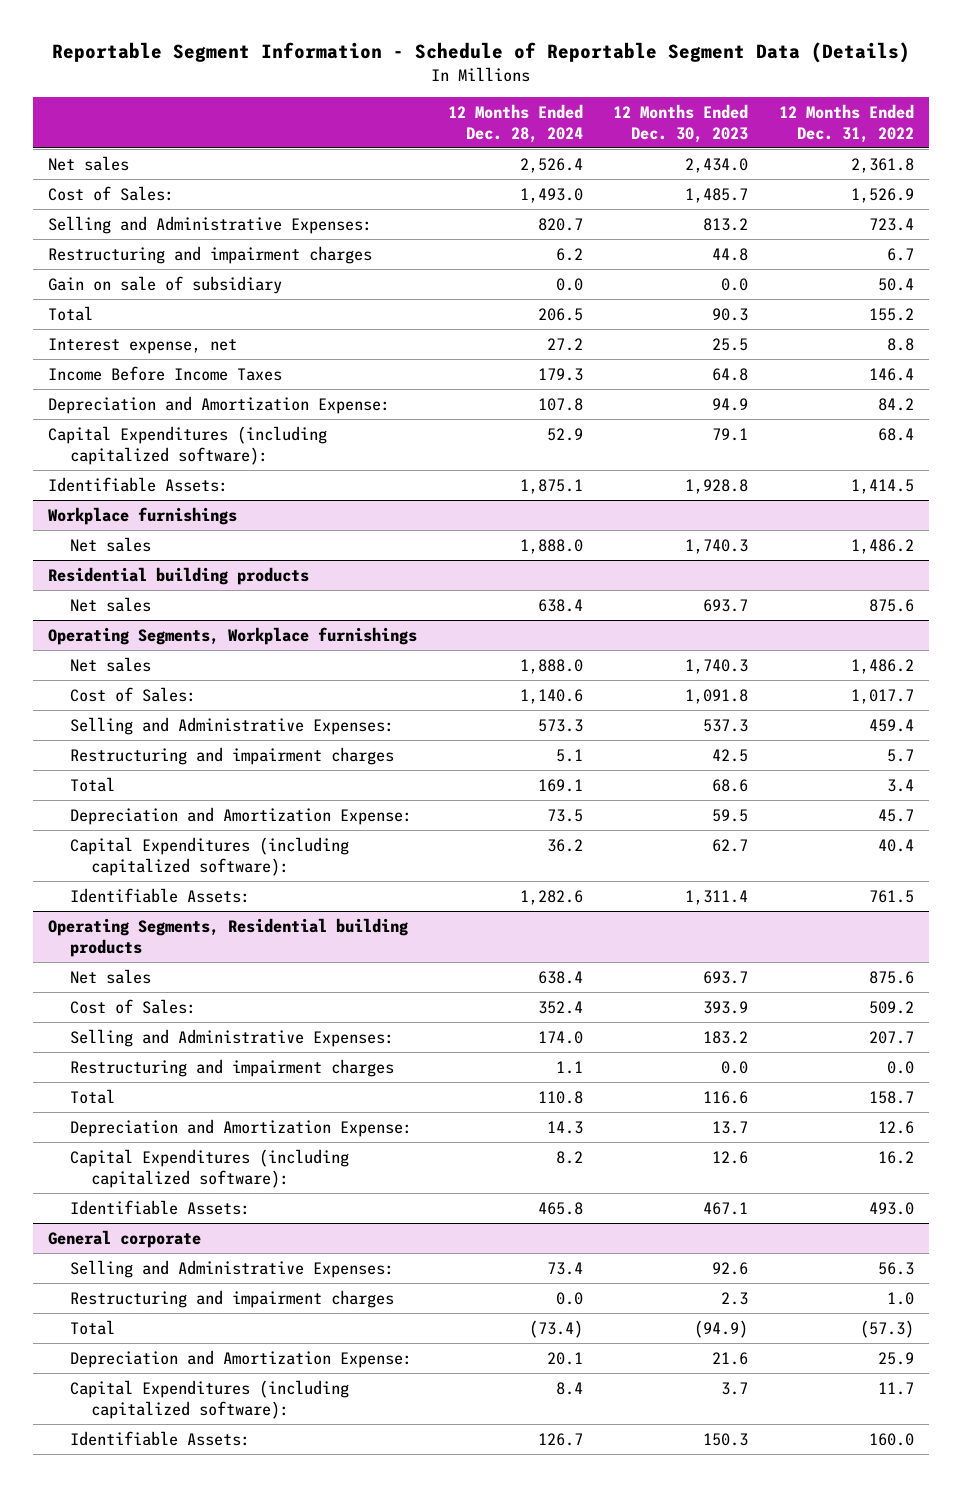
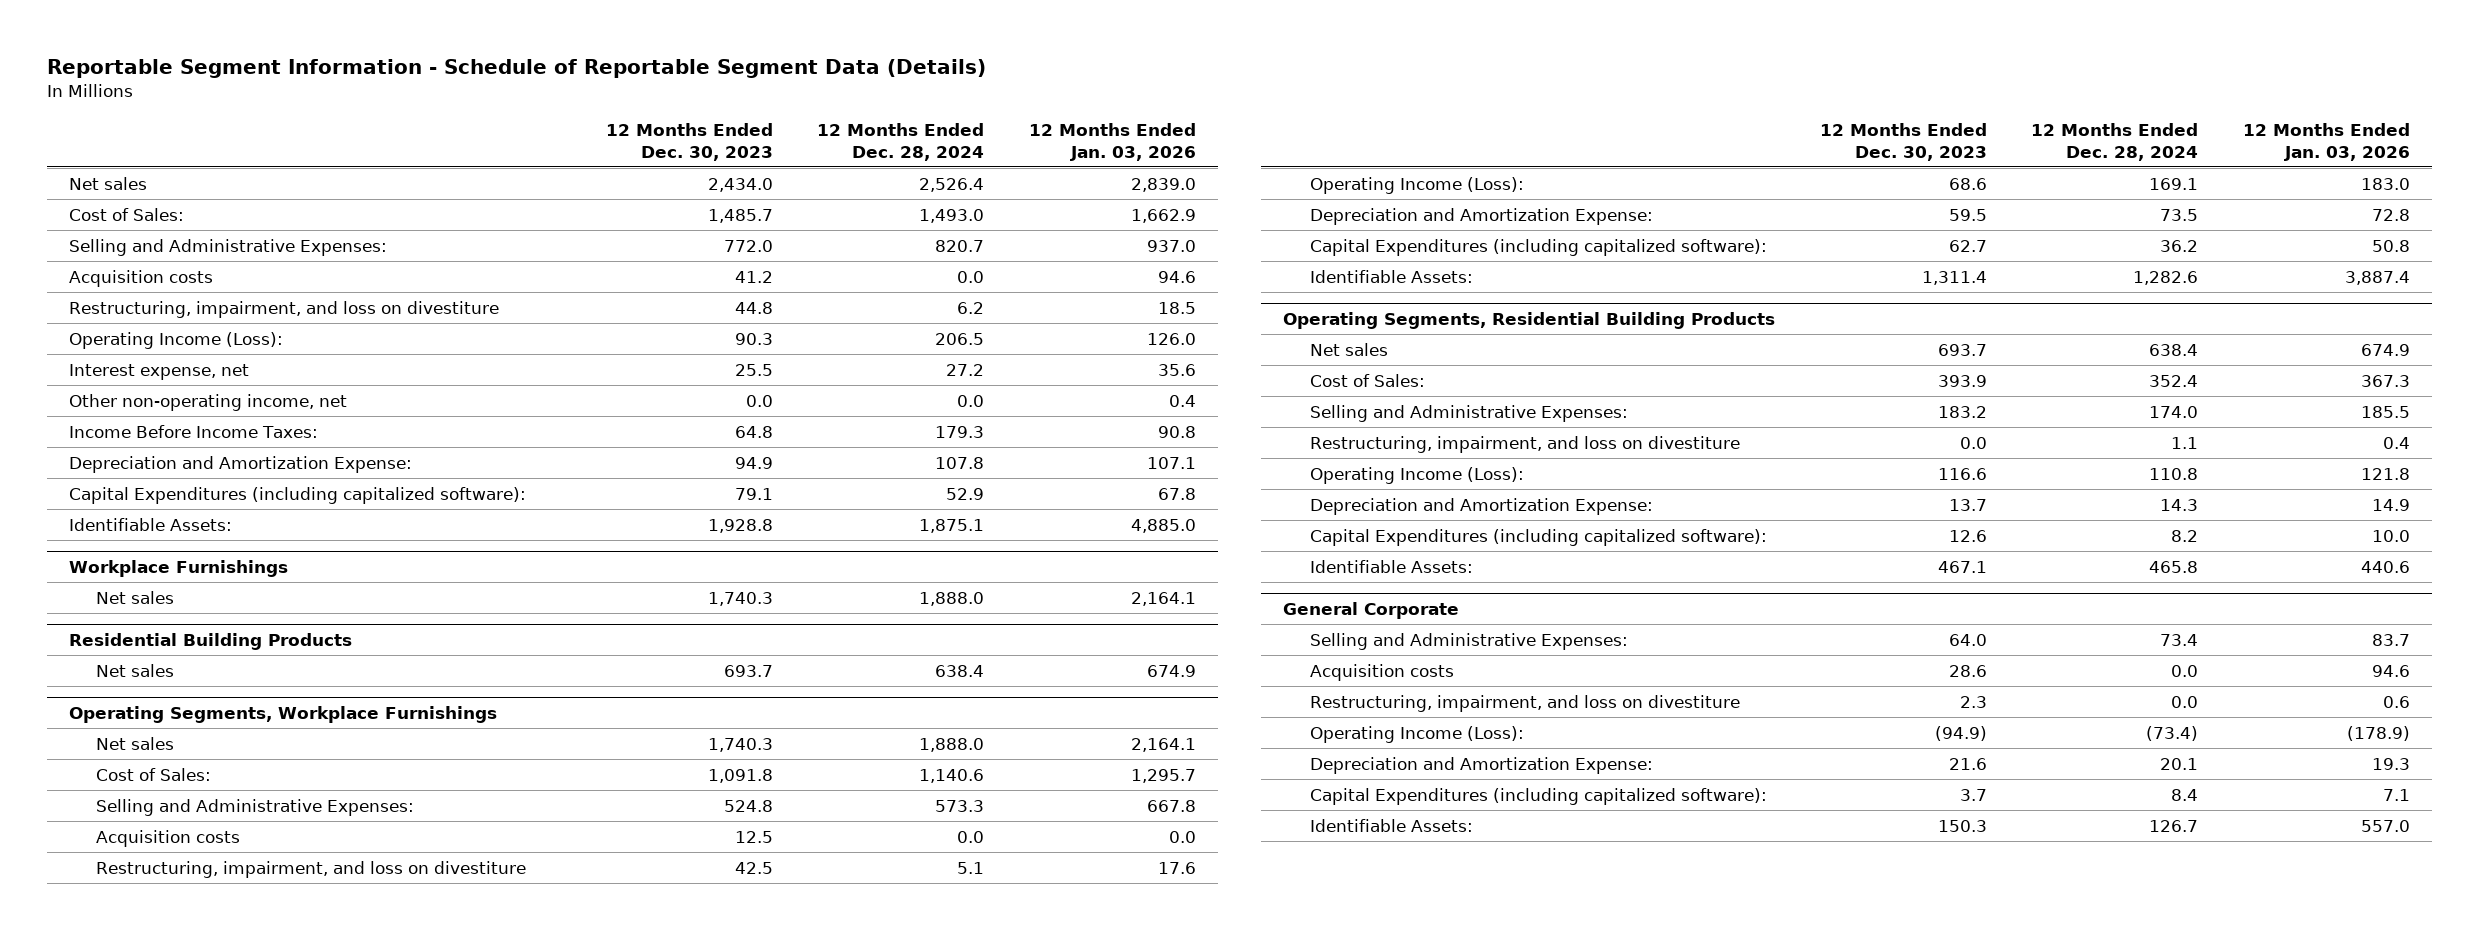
[778,103,914,143] 12 Months Ended Dec. 31, 2022 -> none
none -> [1028,122,1196,161] 12 Months Ended Jan. 03, 2026
[47,275,282,294] Gain on sale of subsidiary -> none
[703,217,749,231] 813.2 -> [723,239,773,252] 772.0
none -> [69,269,214,287] Acquisition costs
[47,245,372,264] Restructuring and impairment charges -> [69,300,500,318] Restructuring, impairment, and loss on divestiture
[47,305,93,321] Total -> [69,331,284,349] Operating Income (Loss):
none -> [69,393,348,411] Other non-operating income, net
[47,365,282,381] Income Before Income Taxes -> [69,424,319,438] Income Before Income Taxes:
[47,506,237,525] Workplace furnishings -> [69,559,289,577] Workplace Furnishings
[47,566,309,585] Residential building products -> [69,632,353,650] Residential Building Products
[47,626,417,645] Operating Segments, Workplace furnishings -> [69,705,498,723] Operating Segments, Workplace Furnishings
[703,718,749,732] 537.3 -> [723,799,773,812] 524.8
none -> [95,829,240,847] Acquisition costs
[69,746,394,765] Restructuring and impairment charges -> [95,860,526,878] Restructuring, impairment, and loss on divestiture
[69,776,115,792] Total -> [1309,176,1524,194] Operating Income (Loss):
[47,917,408,957] Operating Segments, Residential building products -> [1283,311,1776,329] Operating Segments, Residential Building Products
[69,1058,394,1077] Restructuring and impairment charges -> [1309,435,1740,453] Restructuring, impairment, and loss on divestiture
[69,1088,115,1104] Total -> [1309,466,1524,484] Operating Income (Loss):
[47,1229,201,1248] General corporate -> [1283,601,1460,619] General Corporate
[712,1261,749,1275] 92.6 -> [1948,633,1987,646] 64.0
none -> [1309,663,1454,681] Acquisition costs
[69,1289,394,1308] Restructuring and impairment charges -> [1309,694,1740,712] Restructuring, impairment, and loss on divestiture
[69,1319,115,1335] Total -> [1309,725,1524,743] Operating Income (Loss):

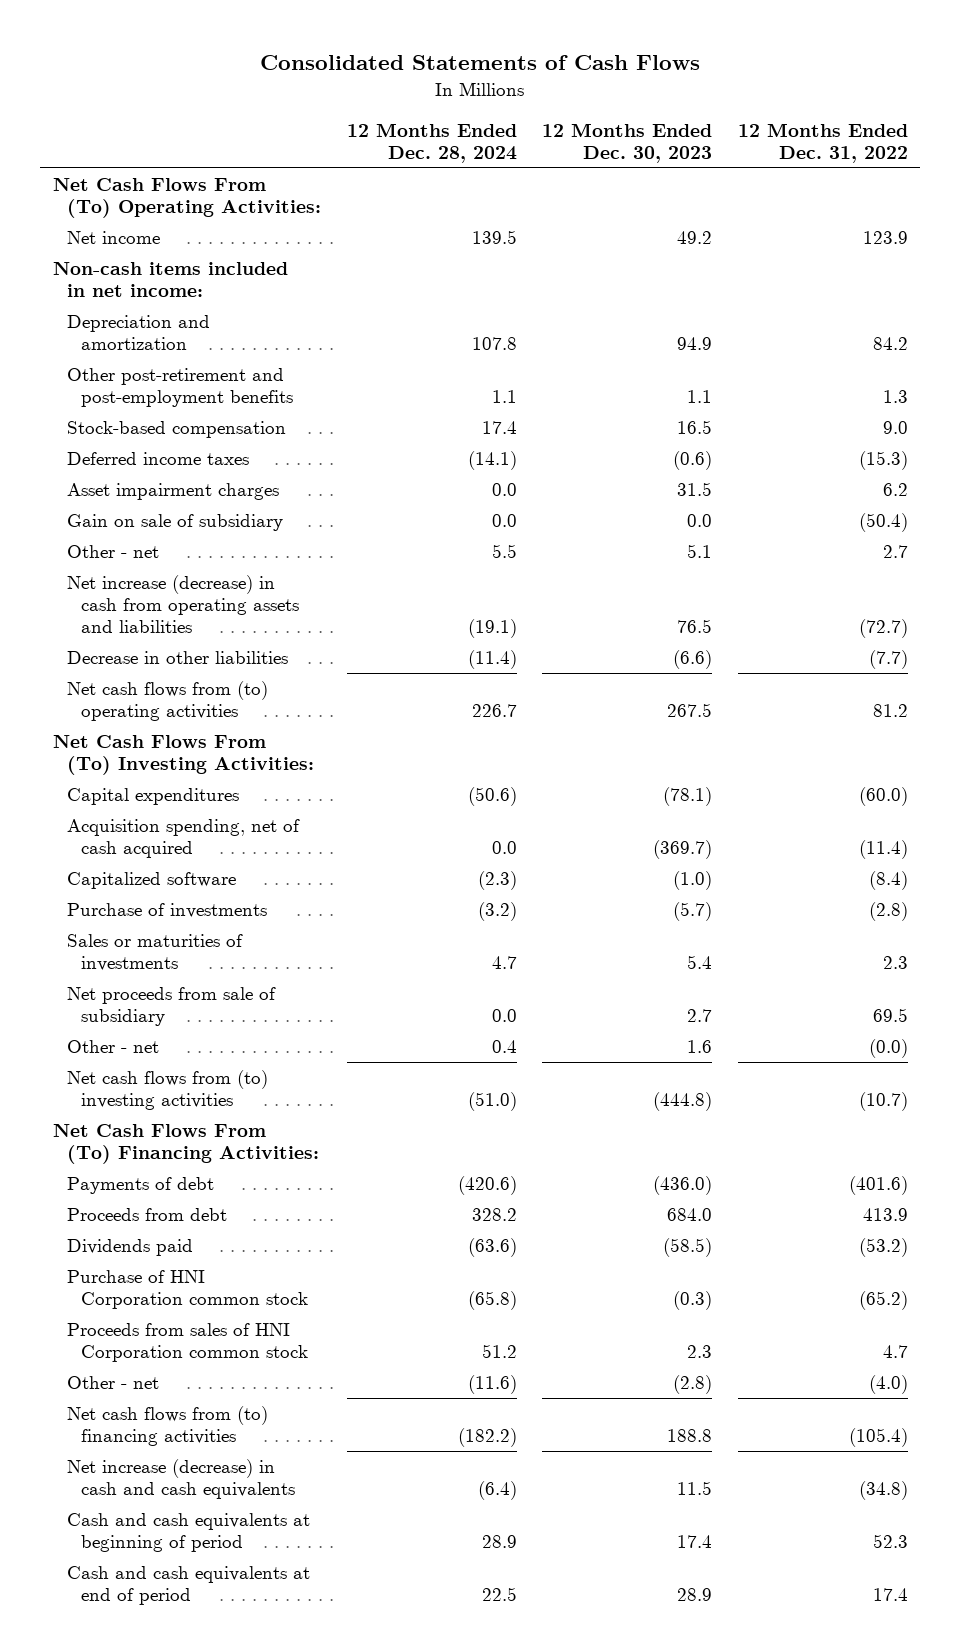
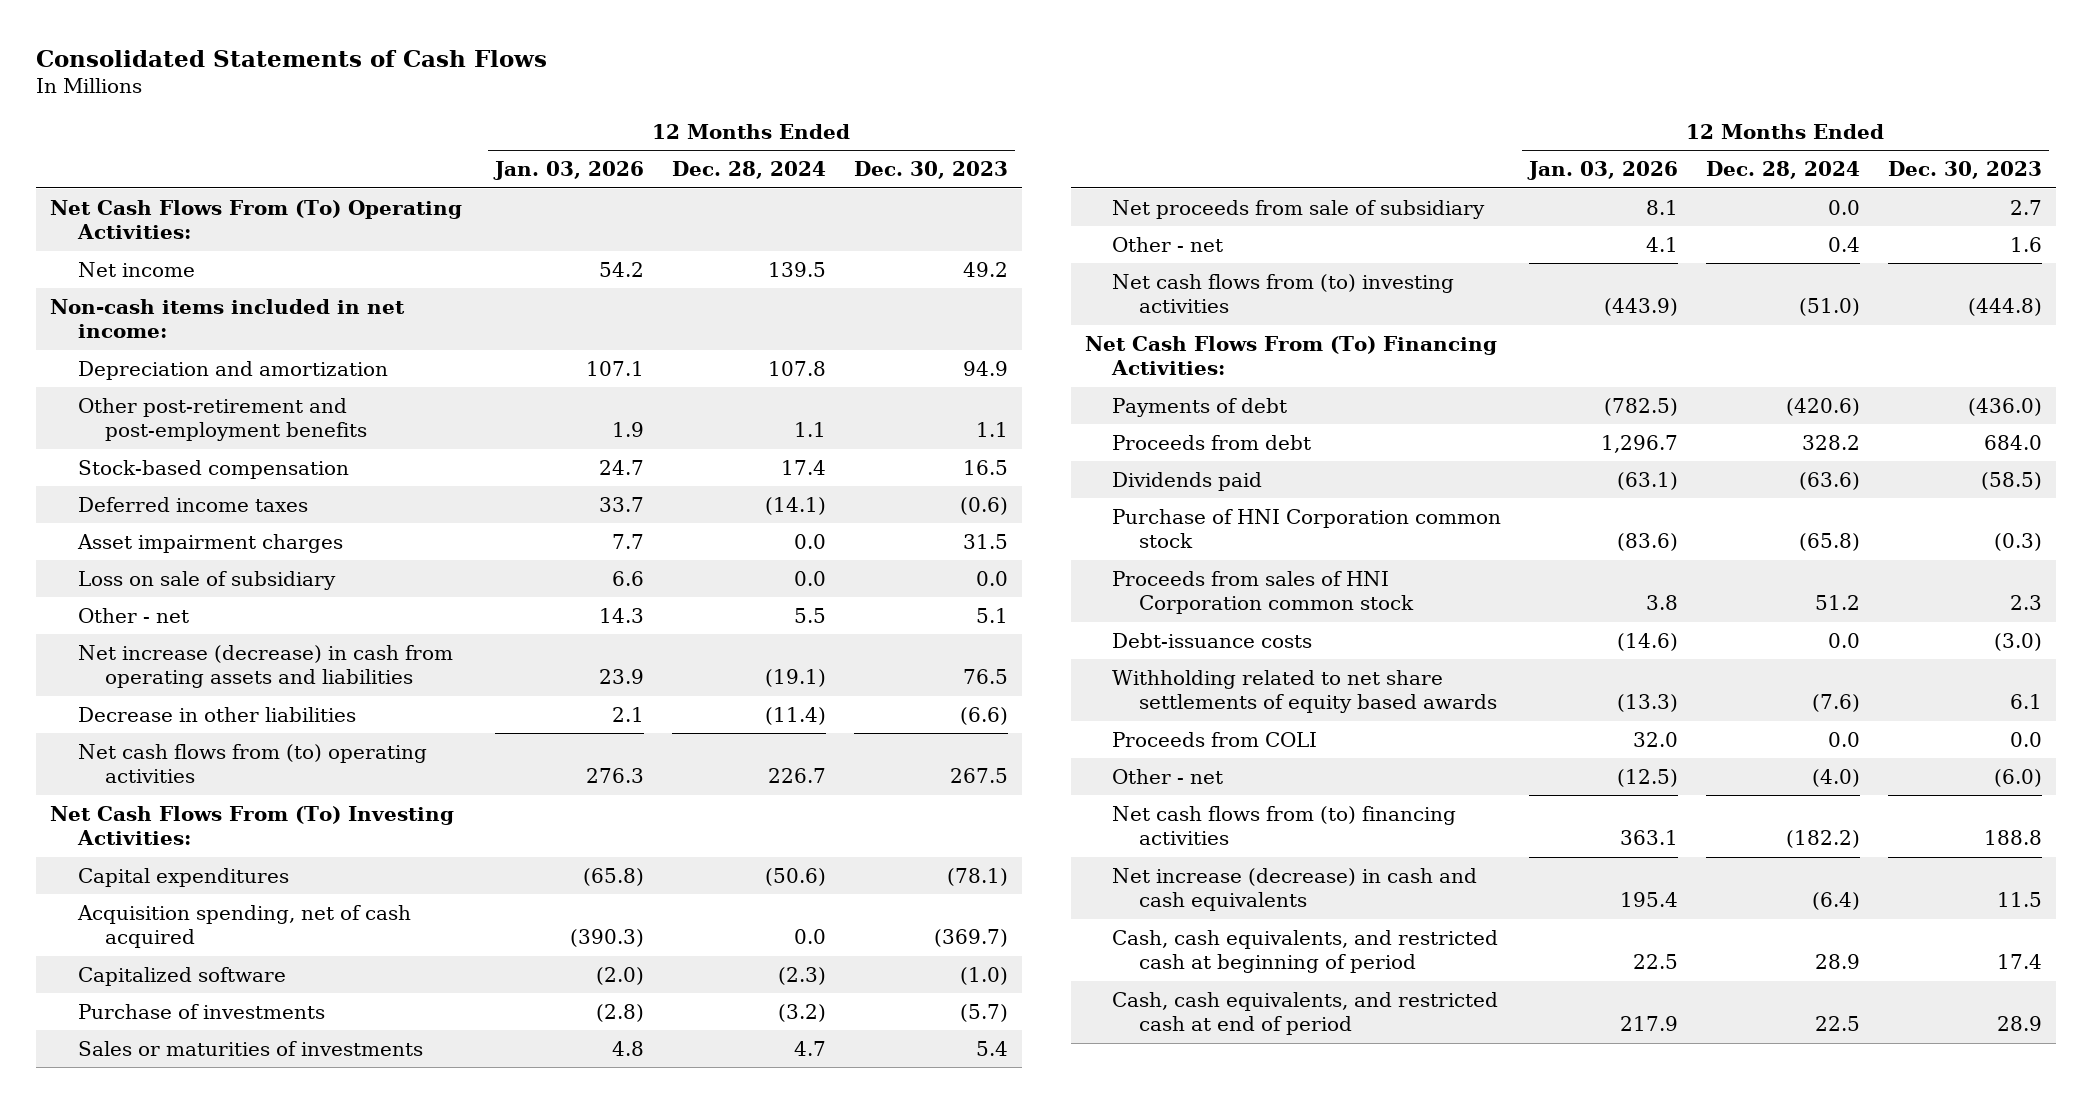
[737,122,908,164] 12 Months Ended Dec. 31, 2022 -> none
none -> [492,161,644,181] Jan. 03, 2026
[67,514,284,532] Gain on sale of subsidiary -> [77,570,336,590] Loss on sale of subsidiary
none -> [1111,632,1312,648] Debt-issuance costs
none -> [1111,669,1498,714] Withholding related to net share settlements of equity based awards
none -> [1111,731,1317,747] Proceeds from COLI
[467,1375,517,1395] (11.6) -> [1811,768,1860,787] (4.0)
[673,1375,713,1395] (2.8) -> [1993,768,2042,787] (6.0)
[67,1513,311,1553] Cash and cash equivalents at beginning of period -> [1111,929,1498,974] Cash, cash equivalents, and restricted cash at beginning of period
[67,1566,311,1606] Cash and cash equivalents at end of period -> [1111,991,1498,1036] Cash, cash equivalents, and restricted cash at end of period

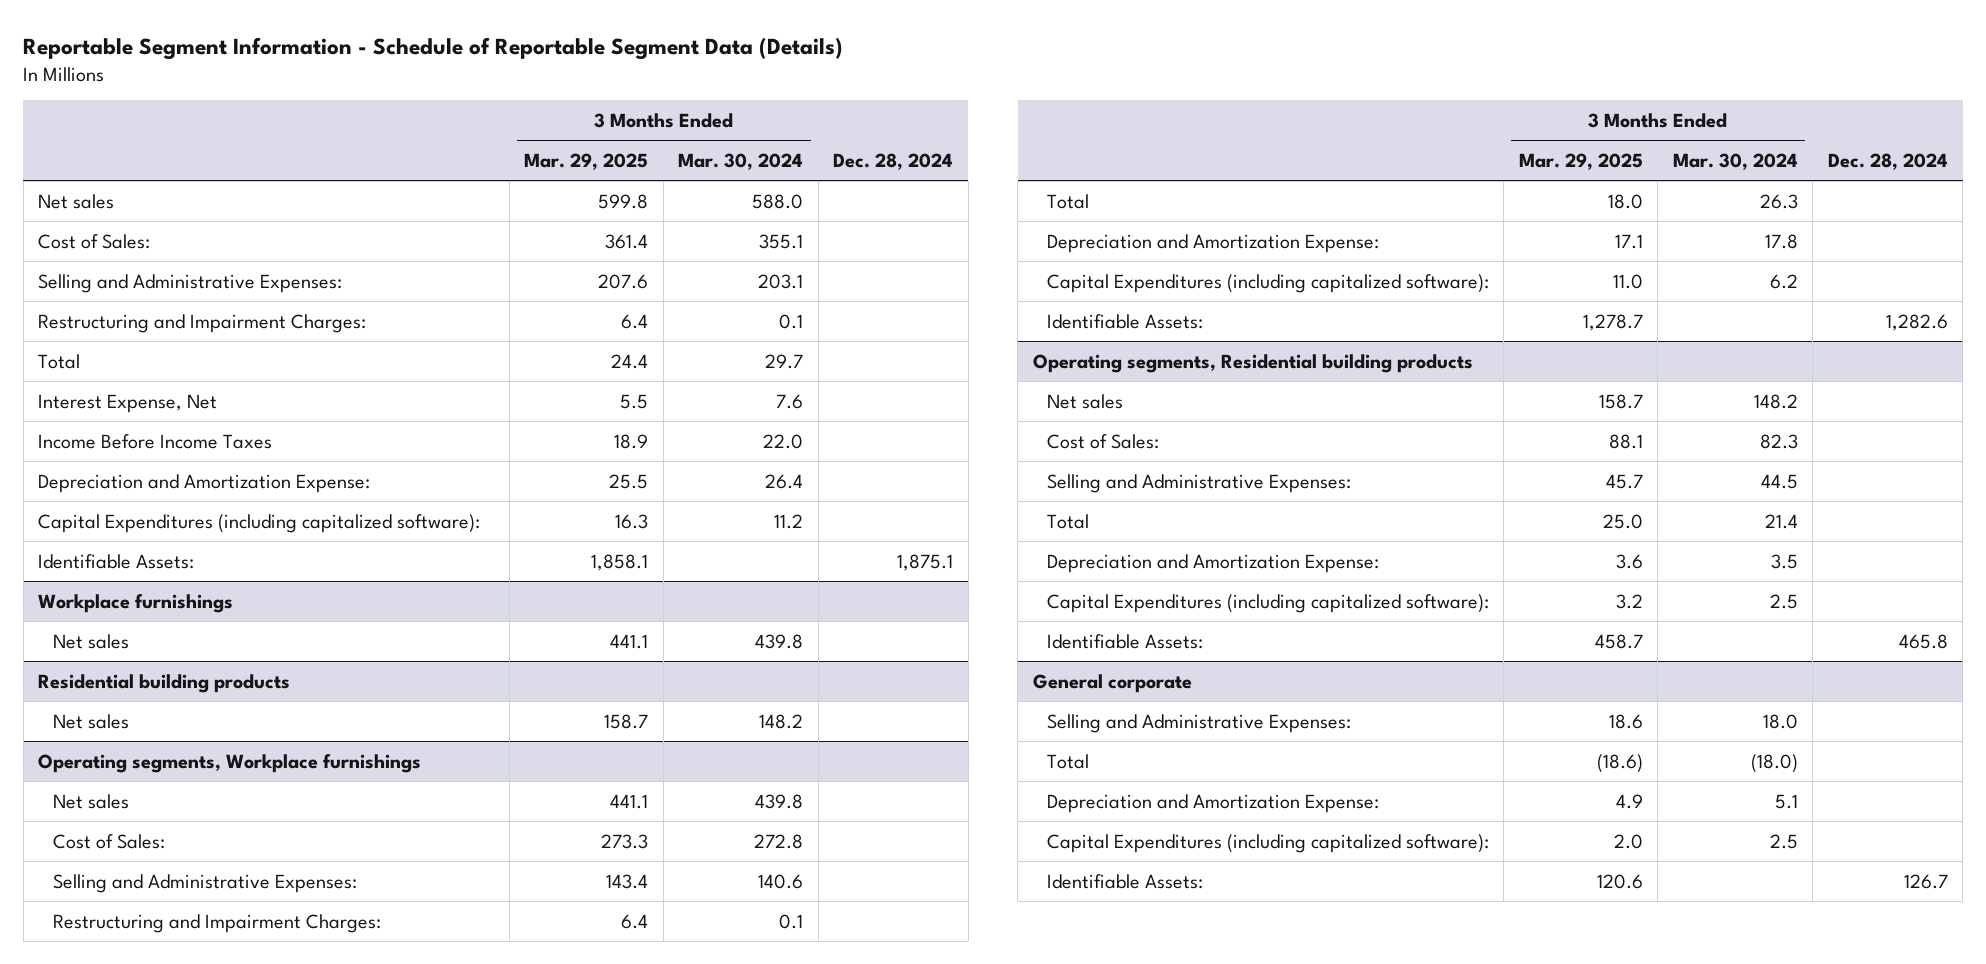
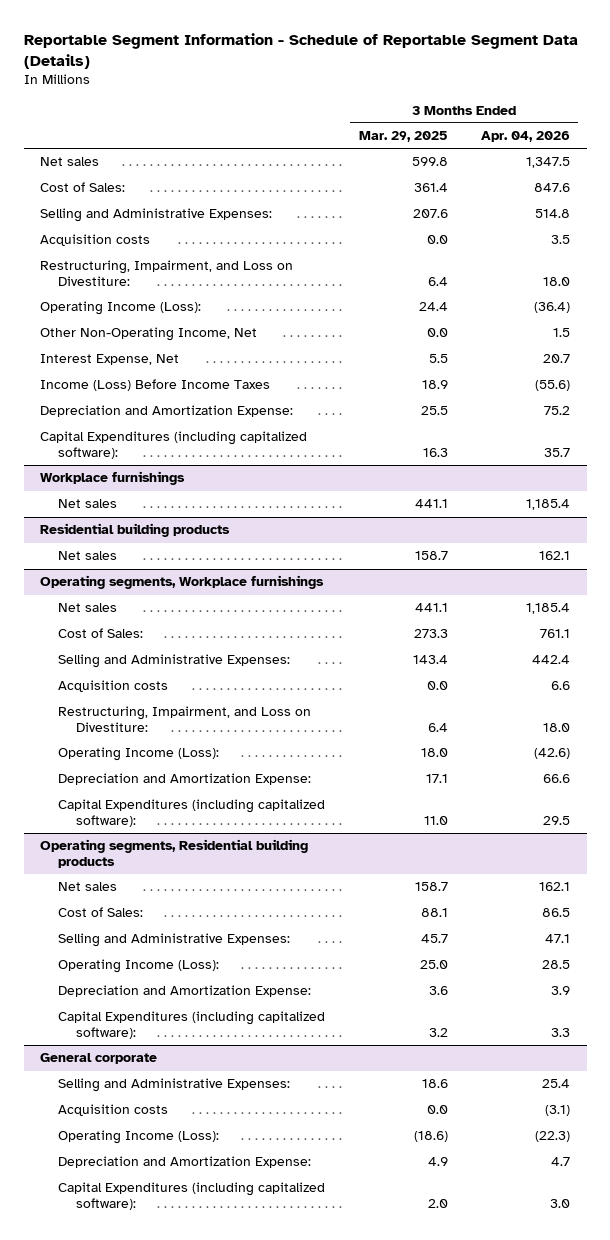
[678,152,804,170] Mar. 30, 2024 -> none
[833,152,954,170] Dec. 28, 2024 -> none
none -> [481,131,571,143] Apr. 04, 2026
[38,313,367,333] Restructuring and Impairment Charges: -> none
none -> [40,234,151,247] Acquisition costs
none -> [40,260,294,287] Restructuring, Impairment, and Loss on Divestiture:
[38,353,81,369] Total -> [40,301,202,316] Operating Income (Loss):
none -> [40,327,258,342] Other Non-Operating Income, Net
[38,433,273,449] Income Before Income Taxes -> [40,379,271,392] Income (Loss) Before Income Taxes
[38,553,195,569] Identifiable Assets: -> none
[52,913,381,933] Restructuring and Impairment Charges: -> none
none -> [58,680,169,693] Acquisition costs
none -> [58,706,312,733] Restructuring, Impairment, and Loss on Divestiture:
[1047,193,1090,209] Total -> [58,747,220,762] Operating Income (Loss):
[1047,313,1204,329] Identifiable Assets: -> none
[1047,513,1090,529] Total -> [58,959,220,974] Operating Income (Loss):
[1047,633,1204,649] Identifiable Assets: -> none
none -> [58,1104,169,1117] Acquisition costs
[1047,753,1090,769] Total -> [58,1130,220,1145] Operating Income (Loss):
[1047,873,1204,889] Identifiable Assets: -> none

